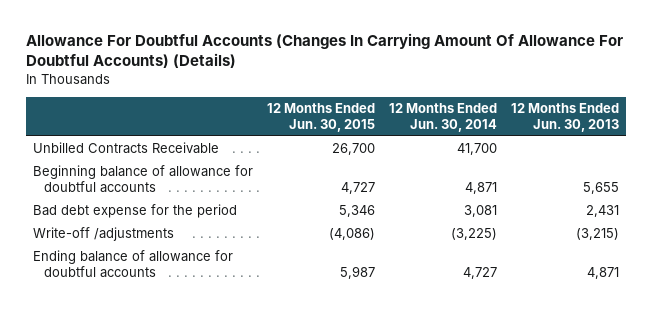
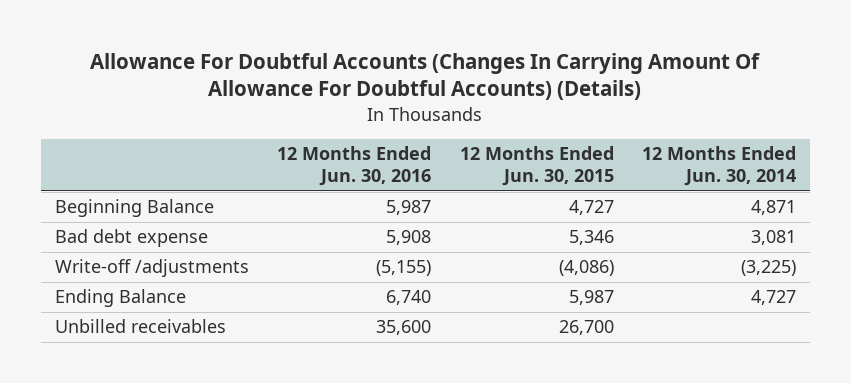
[511,102,620,132] 12 Months Ended Jun. 30, 2013 -> none
none -> [277,146,432,187] 12 Months Ended Jun. 30, 2016
[33,142,220,155] Unbilled Contracts Receivable -> none
[33,165,254,194] Beginning balance of allowance for doubtful accounts -> [54,199,214,218] Beginning Balance
[33,204,238,219] Bad debt expense for the period -> [54,229,208,248] Bad debt expense
[33,250,234,279] Ending balance of allowance for doubtful accounts -> [54,289,186,308] Ending Balance
none -> [54,319,226,334] Unbilled receivables

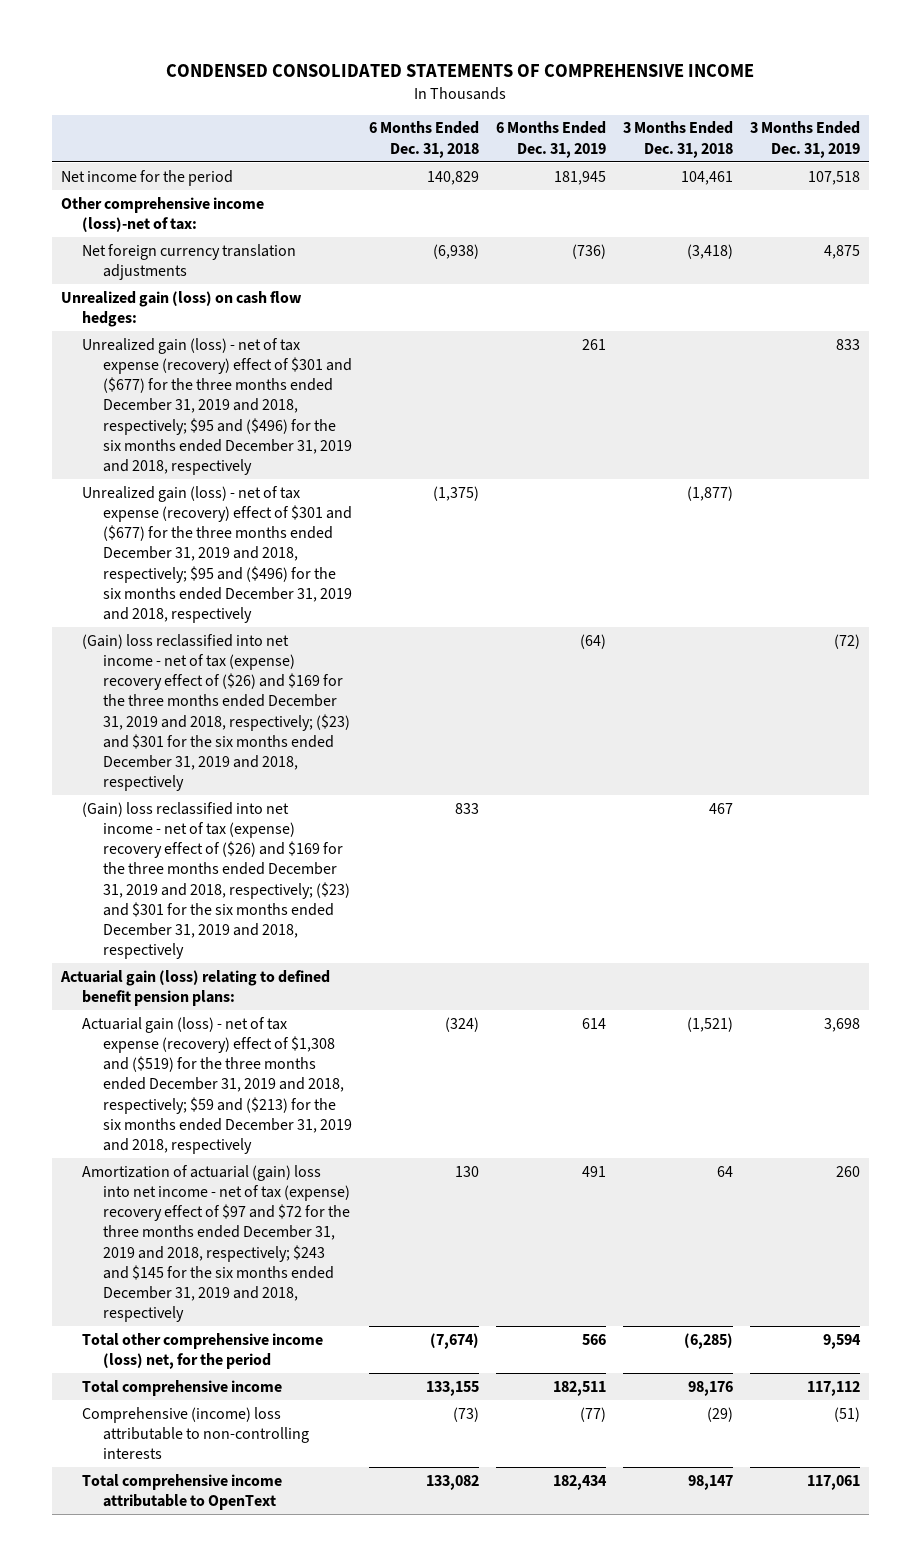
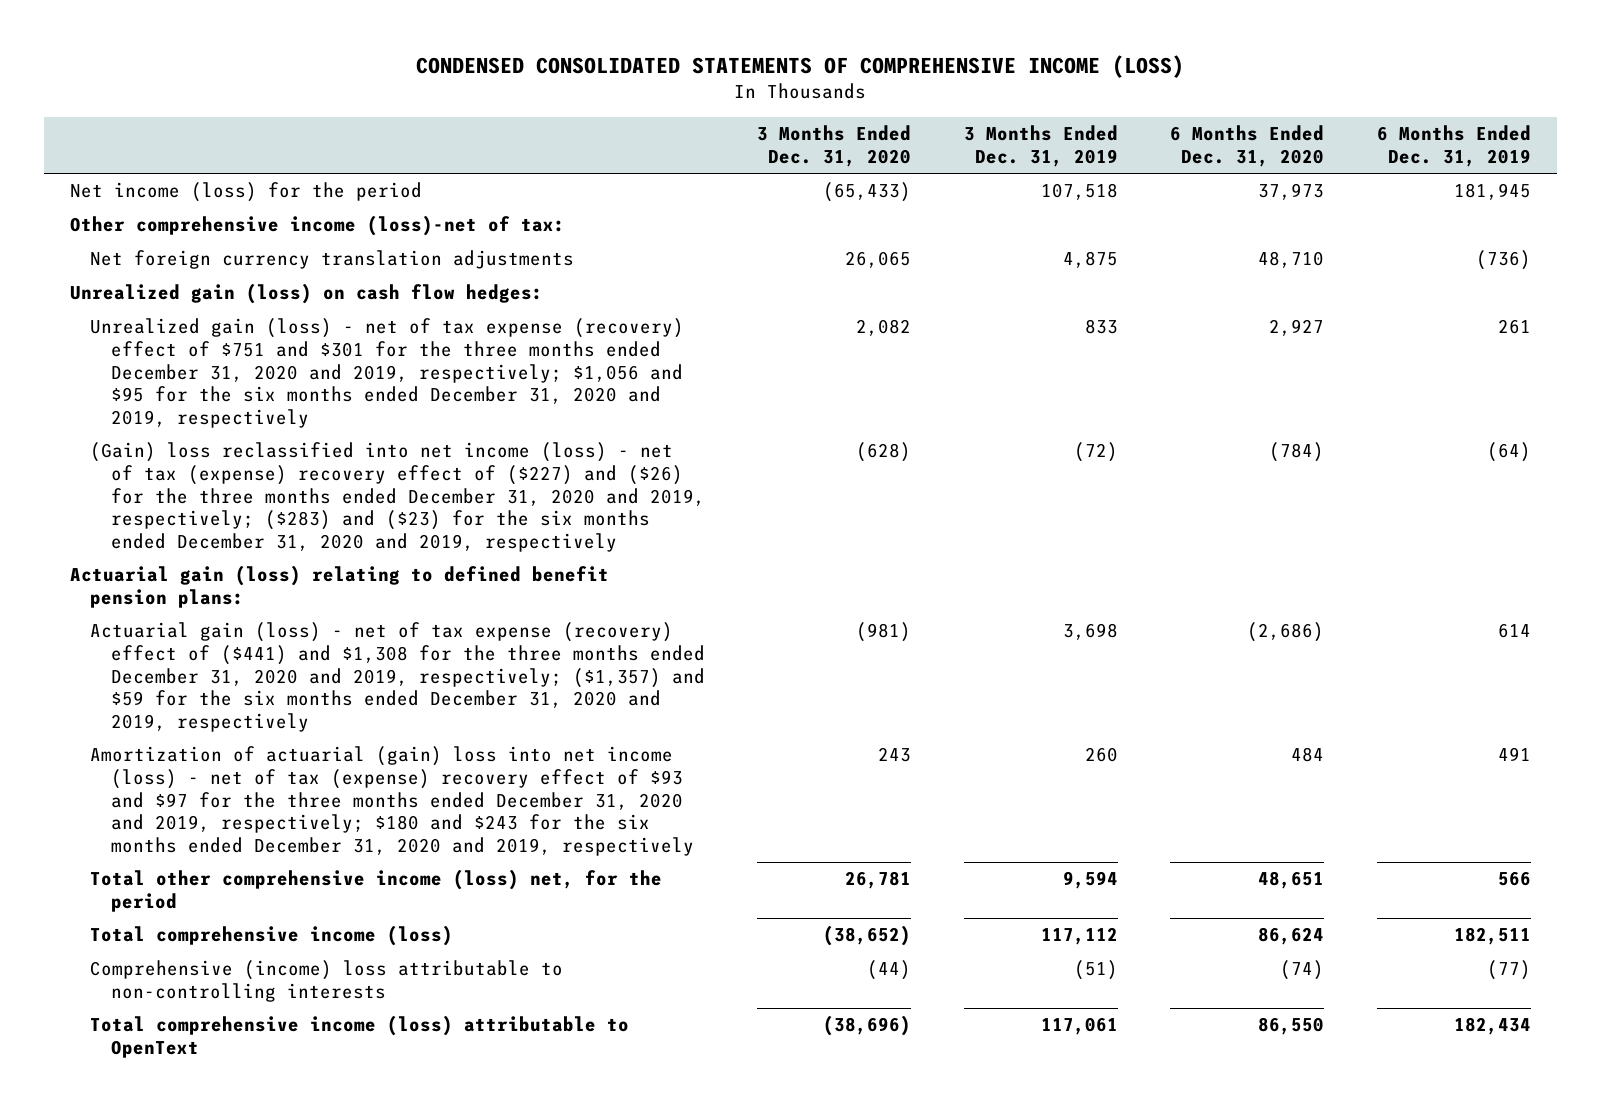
[166,63,755,77] CONDENSED CONSOLIDATED STATEMENTS OF COMPREHENSIVE INCOME -> [416,54,1185,78] CONDENSED CONSOLIDATED STATEMENTS OF COMPREHENSIVE INCOME (LOSS)
[368,121,479,158] 6 Months Ended Dec. 31, 2018 -> none
[623,121,734,158] 3 Months Ended Dec. 31, 2018 -> none
none -> [757,125,912,167] 3 Months Ended Dec. 31, 2020
none -> [1170,125,1325,167] 6 Months Ended Dec. 31, 2020
[60,169,233,186] Net income for the period -> [69,182,422,203] Net income (loss) for the period
[81,485,352,623] Unrealized gain (loss) - net of tax expense (recovery) effect of $301 and ($677) for the three months ended December 31, 2019 and 2018, respectively; $95 and ($496) for the six months ended December 31, 2019 and 2018, respectively -> none
[81,801,350,960] (Gain) loss reclassified into net income - net of tax (expense) recovery effect of ($26) and $169 for the three months ended December 31, 2019 and 2018, respectively; ($23) and $301 for the six months ended December 31, 2019 and 2018, respectively -> none
[81,337,352,475] Unrealized gain (loss) - net of tax expense (recovery) effect of $301 and ($677) for the three months ended December 31, 2019 and 2018, respectively; $95 and ($496) for the six months ended December 31, 2019 and 2018, respectively -> [90,318,685,429] Unrealized gain (loss) - net of tax expense (recovery) effect of $751 and $301 for the three months ended December 31, 2020 and 2019, respectively; $1,056 and $95 for the six months ended December 31, 2020 and 2019, respectively
[81,633,350,792] (Gain) loss reclassified into net income - net of tax (expense) recovery effect of ($26) and $169 for the three months ended December 31, 2019 and 2018, respectively; ($23) and $301 for the six months ended December 31, 2019 and 2018, respectively -> [90,442,705,553] (Gain) loss reclassified into net income (loss) - net of tax (expense) recovery effect of ($227) and ($26) for the three months ended December 31, 2020 and 2019, respectively; ($283) and ($23) for the six months ended December 31, 2020 and 2019, respectively
[81,1016,352,1154] Actuarial gain (loss) - net of tax expense (recovery) effect of $1,308 and ($519) for the three months ended December 31, 2019 and 2018, respectively; $59 and ($213) for the six months ended December 31, 2019 and 2018, respectively -> [90,622,705,733] Actuarial gain (loss) - net of tax expense (recovery) effect of ($441) and $1,308 for the three months ended December 31, 2020 and 2019, respectively; ($1,357) and $59 for the six months ended December 31, 2020 and 2019, respectively
[81,1164,350,1323] Amortization of actuarial (gain) loss into net income - net of tax (expense) recovery effect of $97 and $72 for the three months ended December 31, 2019 and 2018, respectively; $243 and $145 for the six months ended December 31, 2019 and 2018, respectively -> [90,746,694,857] Amortization of actuarial (gain) loss into net income (loss) - net of tax (expense) recovery effect of $93 and $97 for the three months ended December 31, 2020 and 2019, respectively; $180 and $243 for the six months ended December 31, 2020 and 2019, respectively
[81,1379,282,1396] Total comprehensive income -> [90,925,454,947] Total comprehensive income (loss)
[81,1473,282,1510] Total comprehensive income attributable to OpenText -> [90,1015,630,1059] Total comprehensive income (loss) attributable to OpenText

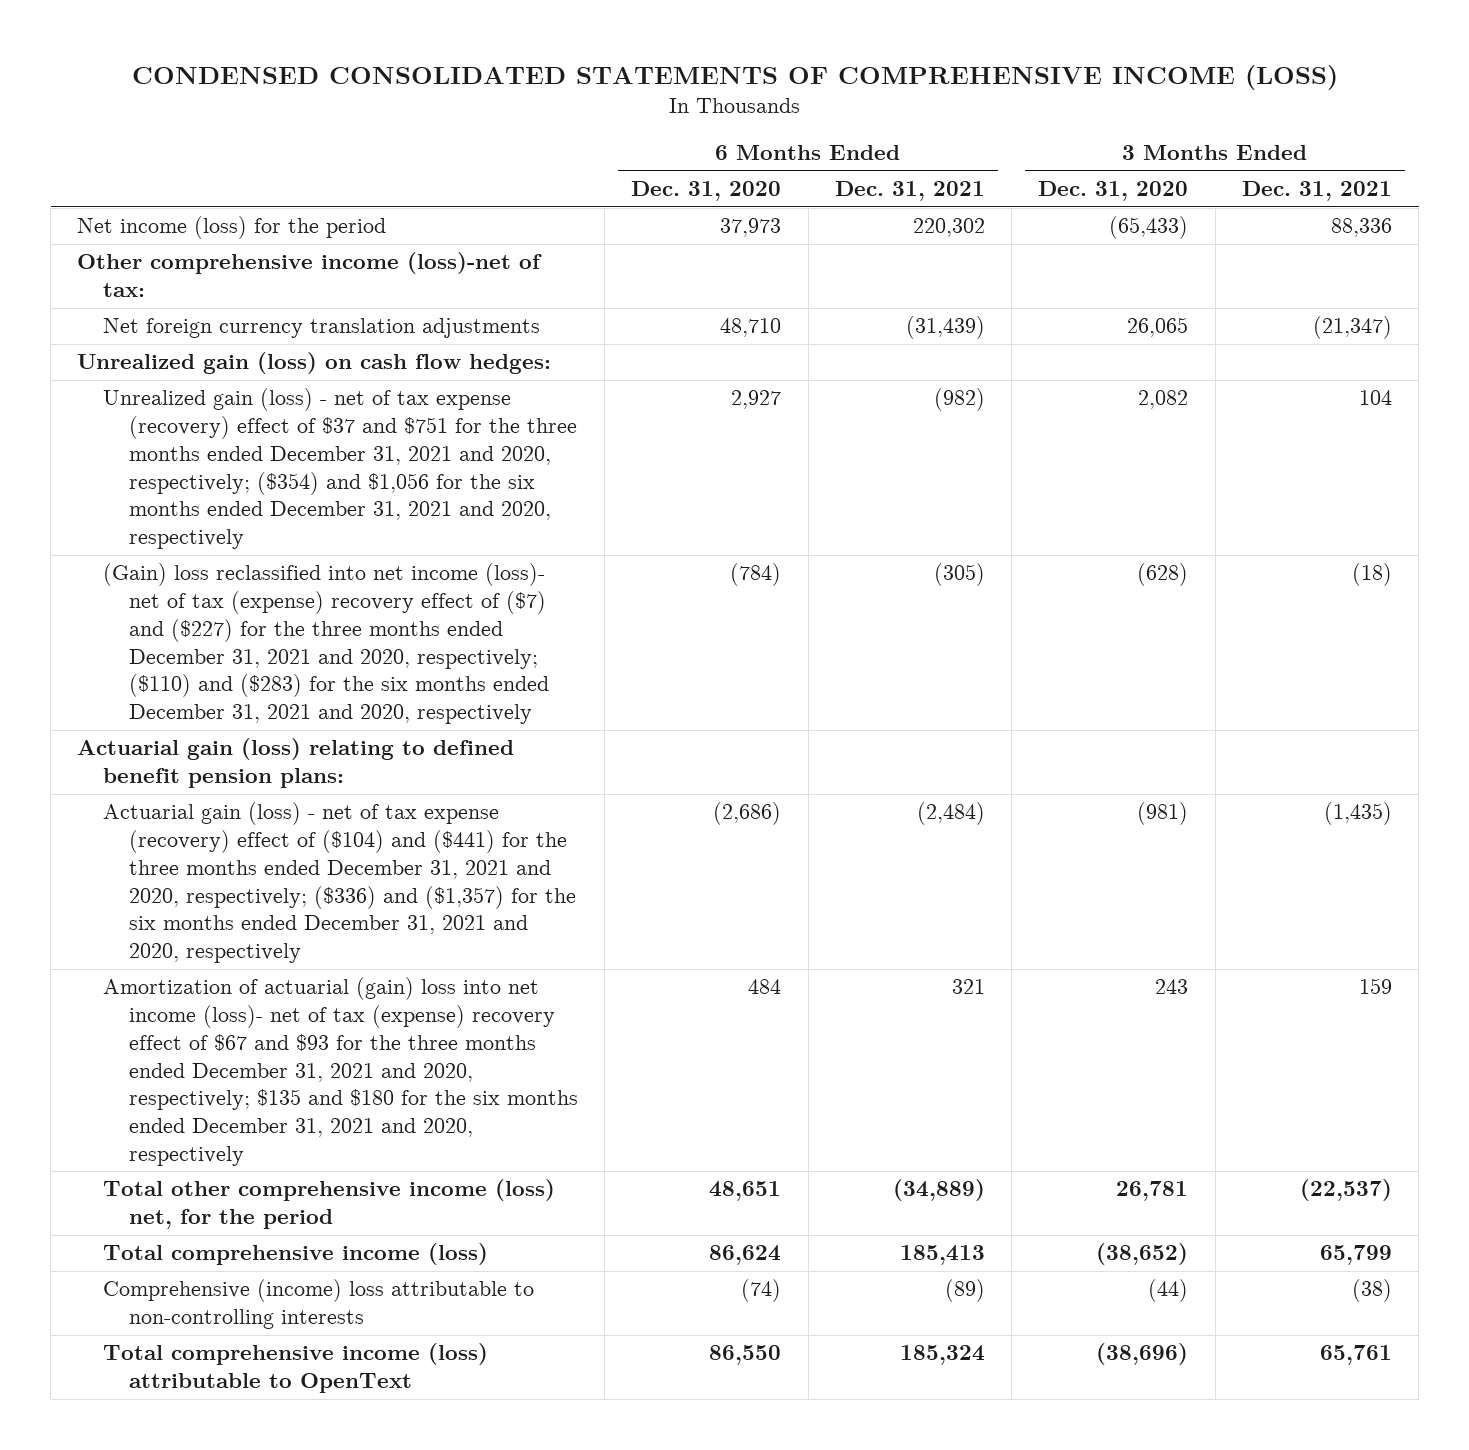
[963,125,1118,167] 3 Months Ended Dec. 31, 2019 -> none
[1376,125,1531,167] 6 Months Ended Dec. 31, 2019 -> none
none -> [834,180,985,201] Dec. 31, 2021
none -> [1241,180,1392,201] Dec. 31, 2021
[90,318,685,429] Unrealized gain (loss) - net of tax expense (recovery) effect of $751 and $301 for the three months ended December 31, 2020 and 2019, respectively; $1,056 and $95 for the six months ended December 31, 2020 and 2019, respectively -> [103,388,577,549] Unrealized gain (loss) - net of tax expense (recovery) effect of $37 and $751 for the three months ended December 31, 2021 and 2020, respectively; ($354) and $1,056 for the six months ended December 31, 2021 and 2020, respectively
[90,442,705,553] (Gain) loss reclassified into net income (loss) - net of tax (expense) recovery effect of ($227) and ($26) for the three months ended December 31, 2020 and 2019, respectively; ($283) and ($23) for the six months ended December 31, 2020 and 2019, respectively -> [103,563,549,724] (Gain) loss reclassified into net income (loss)- net of tax (expense) recovery effect of ($7) and ($227) for the three months ended December 31, 2021 and 2020, respectively; ($110) and ($283) for the six months ended December 31, 2021 and 2020, respectively
[90,622,705,733] Actuarial gain (loss) - net of tax expense (recovery) effect of ($441) and $1,308 for the three months ended December 31, 2020 and 2019, respectively; ($1,357) and $59 for the six months ended December 31, 2020 and 2019, respectively -> [103,802,576,963] Actuarial gain (loss) - net of tax expense (recovery) effect of ($104) and ($441) for the three months ended December 31, 2021 and 2020, respectively; ($336) and ($1,357) for the six months ended December 31, 2021 and 2020, respectively
[90,746,694,857] Amortization of actuarial (gain) loss into net income (loss) - net of tax (expense) recovery effect of $93 and $97 for the three months ended December 31, 2020 and 2019, respectively; $180 and $243 for the six months ended December 31, 2020 and 2019, respectively -> [103,977,578,1166] Amortization of actuarial (gain) loss into net income (loss)- net of tax (expense) recovery effect of $67 and $93 for the three months ended December 31, 2021 and 2020, respectively; $135 and $180 for the six months ended December 31, 2021 and 2020, respectively

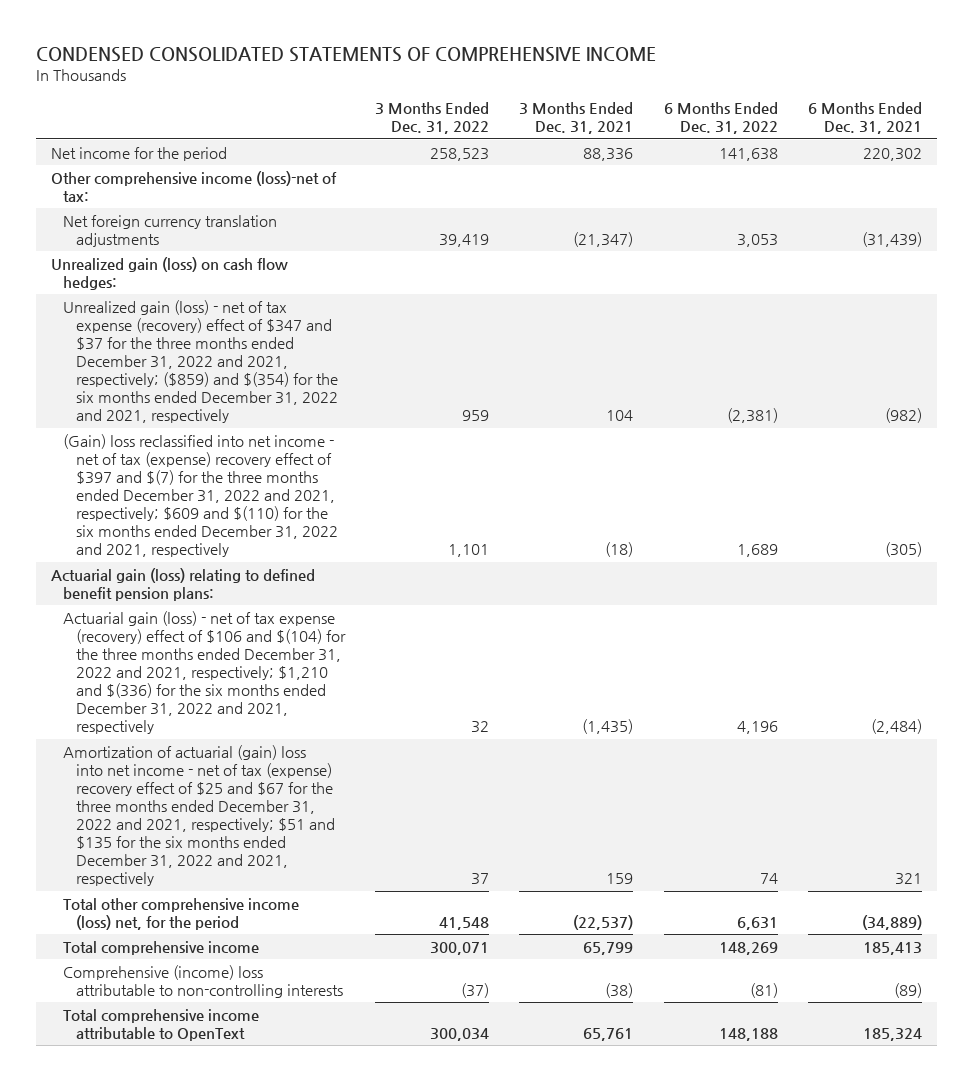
[131,64,1338,90] CONDENSED CONSOLIDATED STATEMENTS OF COMPREHENSIVE INCOME (LOSS) -> [36,46,657,62] CONDENSED CONSOLIDATED STATEMENTS OF COMPREHENSIVE INCOME
[631,180,782,201] Dec. 31, 2020 -> none
[1038,180,1189,201] Dec. 31, 2020 -> none
none -> [374,102,489,135] 3 Months Ended Dec. 31, 2022
none -> [663,102,778,135] 6 Months Ended Dec. 31, 2022
[77,216,387,240] Net income (loss) for the period -> [51,146,228,161] Net income for the period
[103,388,577,549] Unrealized gain (loss) - net of tax expense (recovery) effect of $37 and $751 for the three months ended December 31, 2021 and 2020, respectively; ($354) and $1,056 for the six months ended December 31, 2021 and 2020, respectively -> [63,299,338,424] Unrealized gain (loss) - net of tax expense (recovery) effect of $347 and $37 for the three months ended December 31, 2022 and 2021, respectively; ($859) and $(354) for the six months ended December 31, 2022 and 2021, respectively
[103,563,549,724] (Gain) loss reclassified into net income (loss)- net of tax (expense) recovery effect of ($7) and ($227) for the three months ended December 31, 2021 and 2020, respectively; ($110) and ($283) for the six months ended December 31, 2021 and 2020, respectively -> [63,433,338,558] (Gain) loss reclassified into net income - net of tax (expense) recovery effect of $397 and $(7) for the three months ended December 31, 2022 and 2021, respectively; $609 and $(110) for the six months ended December 31, 2022 and 2021, respectively
[103,802,576,963] Actuarial gain (loss) - net of tax expense (recovery) effect of ($104) and ($441) for the three months ended December 31, 2021 and 2020, respectively; ($336) and ($1,357) for the six months ended December 31, 2021 and 2020, respectively -> [63,610,346,735] Actuarial gain (loss) - net of tax expense (recovery) effect of $106 and $(104) for the three months ended December 31, 2022 and 2021, respectively; $1,210 and $(336) for the six months ended December 31, 2022 and 2021, respectively
[103,977,578,1166] Amortization of actuarial (gain) loss into net income (loss)- net of tax (expense) recovery effect of $67 and $93 for the three months ended December 31, 2021 and 2020, respectively; $135 and $180 for the six months ended December 31, 2021 and 2020, respectively -> [63,744,335,887] Amortization of actuarial (gain) loss into net income - net of tax (expense) recovery effect of $25 and $67 for the three months ended December 31, 2022 and 2021, respectively; $51 and $135 for the six months ended December 31, 2022 and 2021, respectively
[103,1243,489,1266] Total comprehensive income (loss) -> [63,940,260,955] Total comprehensive income
[103,1343,489,1394] Total comprehensive income (loss) attributable to OpenText -> [63,1008,260,1041] Total comprehensive income attributable to OpenText

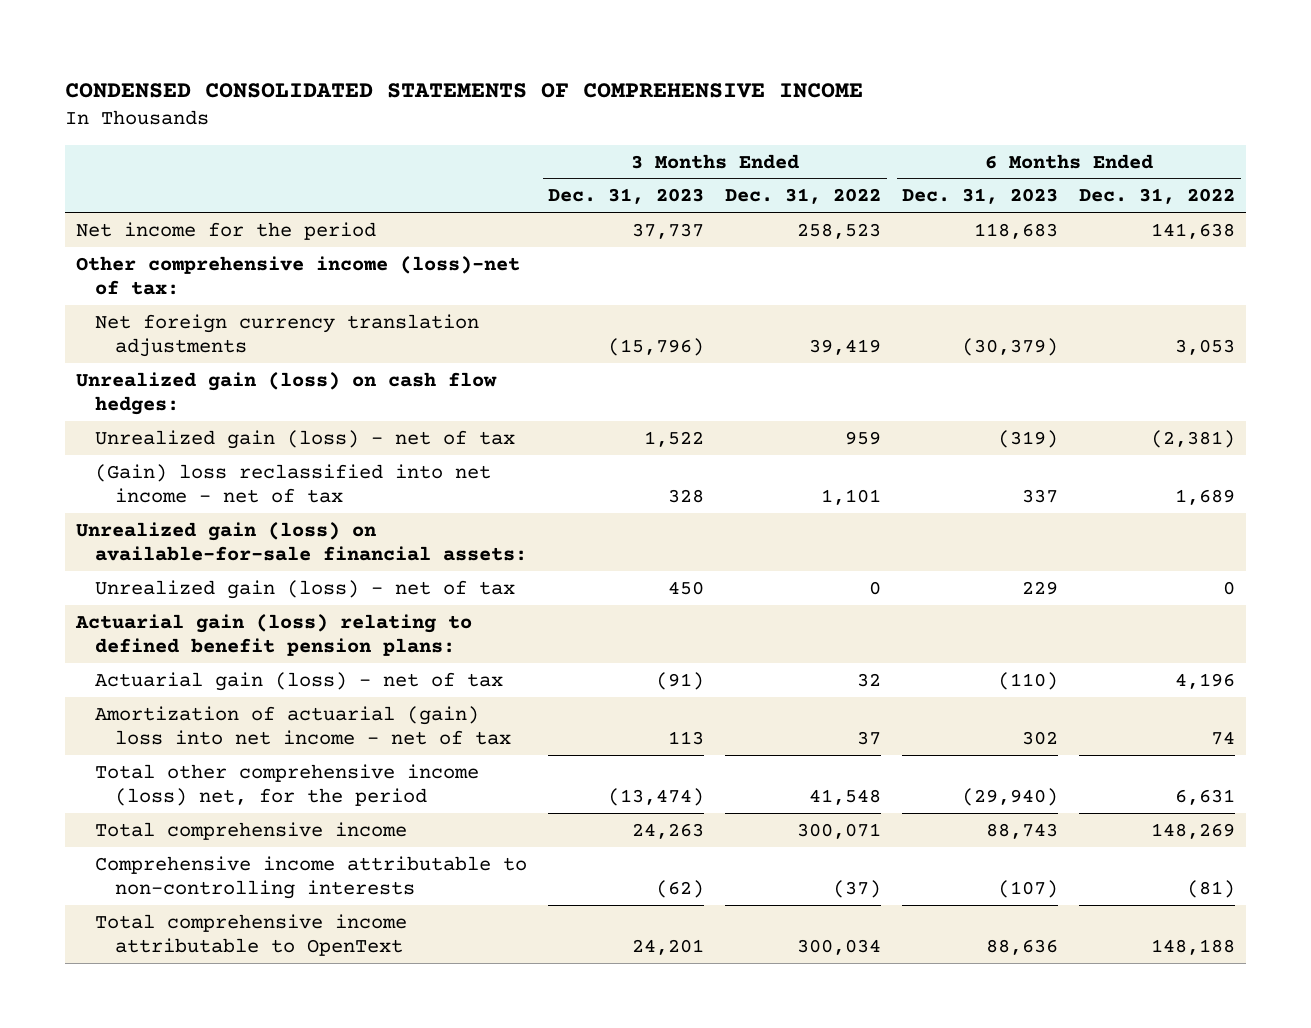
[519,102,634,135] 3 Months Ended Dec. 31, 2021 -> none
[808,102,923,135] 6 Months Ended Dec. 31, 2021 -> none
none -> [548,188,705,205] Dec. 31, 2023
none -> [902,188,1059,205] Dec. 31, 2023
[63,299,338,424] Unrealized gain (loss) - net of tax expense (recovery) effect of $347 and $37 for the three months ended December 31, 2022 and 2021, respectively; ($859) and $(354) for the six months ended December 31, 2022 and 2021, respectively -> [95,429,516,449] Unrealized gain (loss) - net of tax
[63,433,338,558] (Gain) loss reclassified into net income - net of tax (expense) recovery effect of $397 and $(7) for the three months ended December 31, 2022 and 2021, respectively; $609 and $(110) for the six months ended December 31, 2022 and 2021, respectively -> [95,463,492,503] (Gain) loss reclassified into net income - net of tax
none -> [75,521,528,561] Unrealized gain (loss) on available-for-sale financial assets:
none -> [95,579,516,599] Unrealized gain (loss) - net of tax
[63,610,346,735] Actuarial gain (loss) - net of tax expense (recovery) effect of $106 and $(104) for the three months ended December 31, 2022 and 2021, respectively; $1,210 and $(336) for the six months ended December 31, 2022 and 2021, respectively -> [95,671,504,691] Actuarial gain (loss) - net of tax
[63,744,335,887] Amortization of actuarial (gain) loss into net income - net of tax (expense) recovery effect of $25 and $67 for the three months ended December 31, 2022 and 2021, respectively; $51 and $135 for the six months ended December 31, 2022 and 2021, respectively -> [95,705,511,745] Amortization of actuarial (gain) loss into net income - net of tax
[63,964,343,998] Comprehensive (income) loss attributable to non-controlling interests -> [95,855,528,899] Comprehensive income attributable to non-controlling interests

